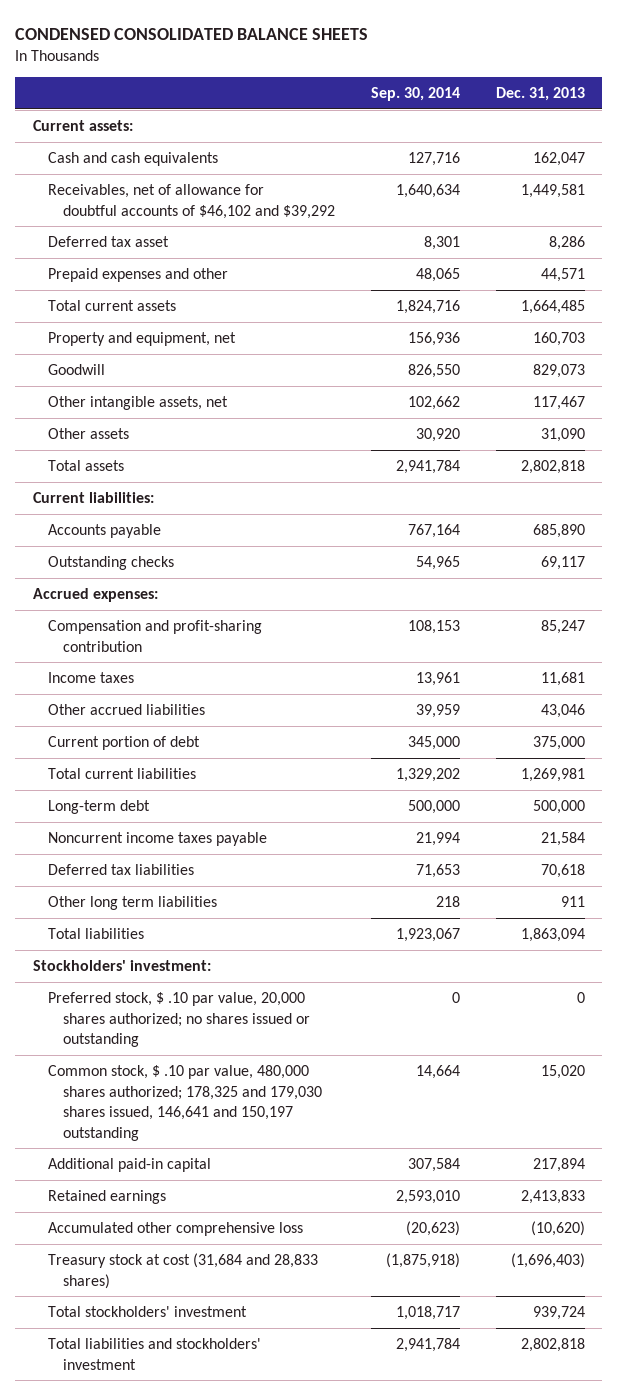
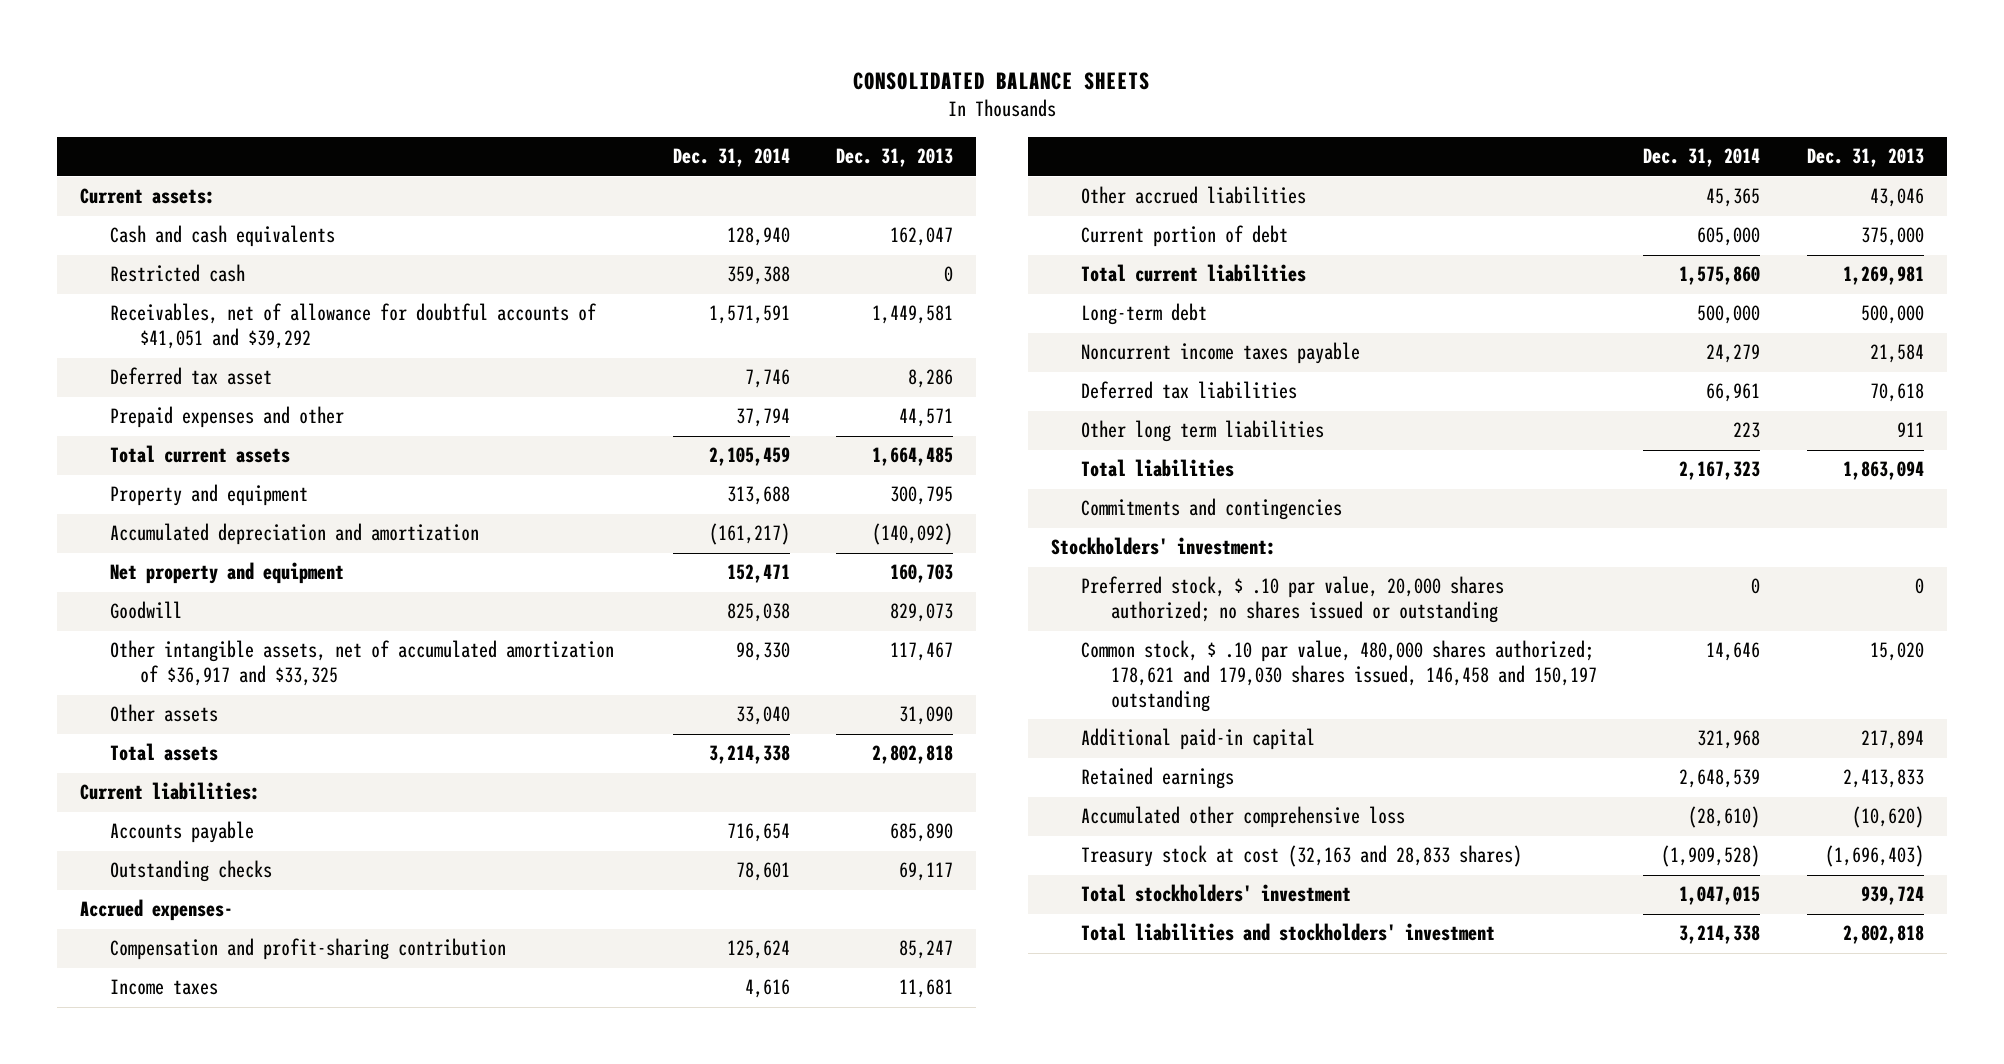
[14,27,368,40] CONDENSED CONSOLIDATED BALANCE SHEETS -> [853,71,1151,90] CONSOLIDATED BALANCE SHEETS
[370,86,460,101] Sep. 30, 2014 -> none
none -> [672,148,790,168] Dec. 31, 2014
none -> [110,264,246,283] Restricted cash
[47,184,336,219] Receivables, net of allowance for doubtful accounts of $46,102 and $39,292 -> [110,303,598,350] Receivables, net of allowance for doubtful accounts of $41,051 and $39,292
none -> [110,484,309,507] Property and equipment
none -> [110,523,480,546] Accumulated depreciation and amortization
[47,332,236,347] Property and equipment, net -> [110,562,345,585] Net property and equipment
[47,396,228,411] Other intangible assets, net -> [110,640,615,687] Other intangible assets, net of accumulated amortization of $36,917 and $33,325
[32,588,158,603] Accrued expenses: -> [80,899,234,922] Accrued expenses-
none -> [1080,498,1342,521] Commitments and contingencies
[47,1065,323,1141] Common stock, $ .10 par value, 480,000 shares authorized; 178,325 and 179,030 shares issued, 146,641 and 150,197 outstanding -> [1080,640,1597,713] Common stock, $ .10 par value, 480,000 shares authorized; 178,621 and 179,030 shares issued, 146,458 and 150,197 outstanding
[47,1253,318,1289] Treasury stock at cost (31,684 and 28,833 shares) -> [1080,845,1522,868] Treasury stock at cost (32,163 and 28,833 shares)

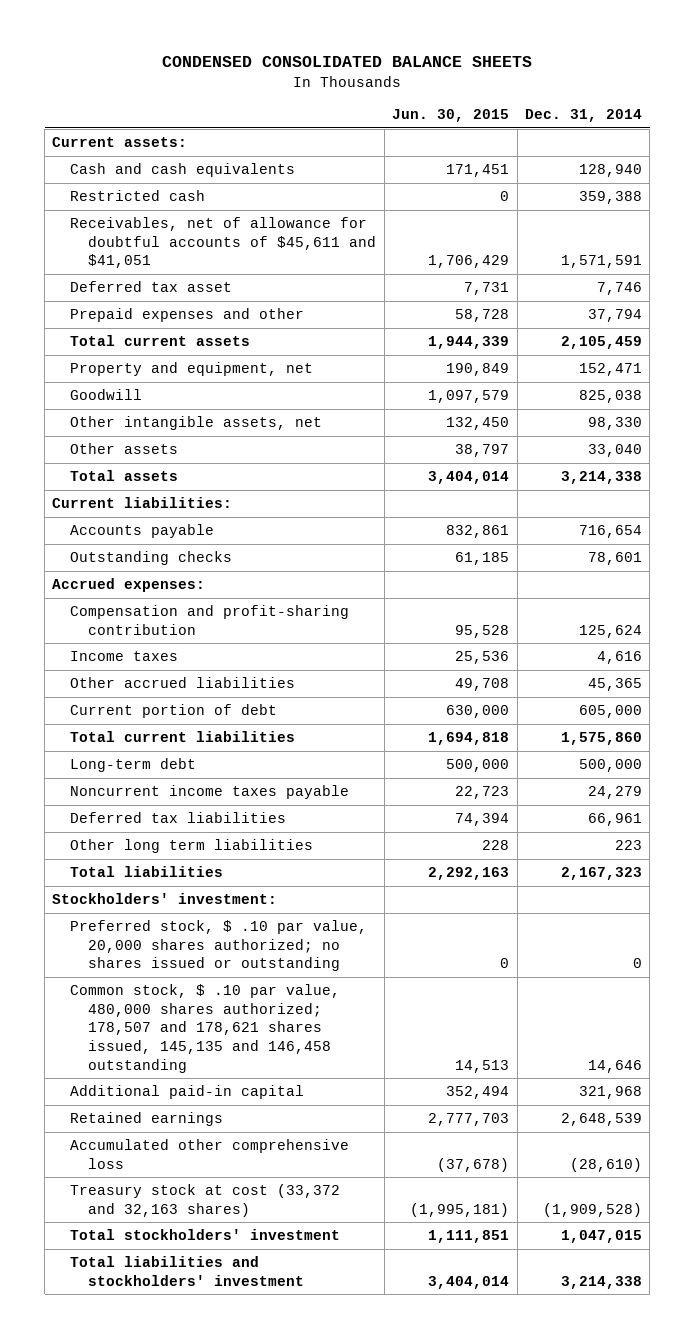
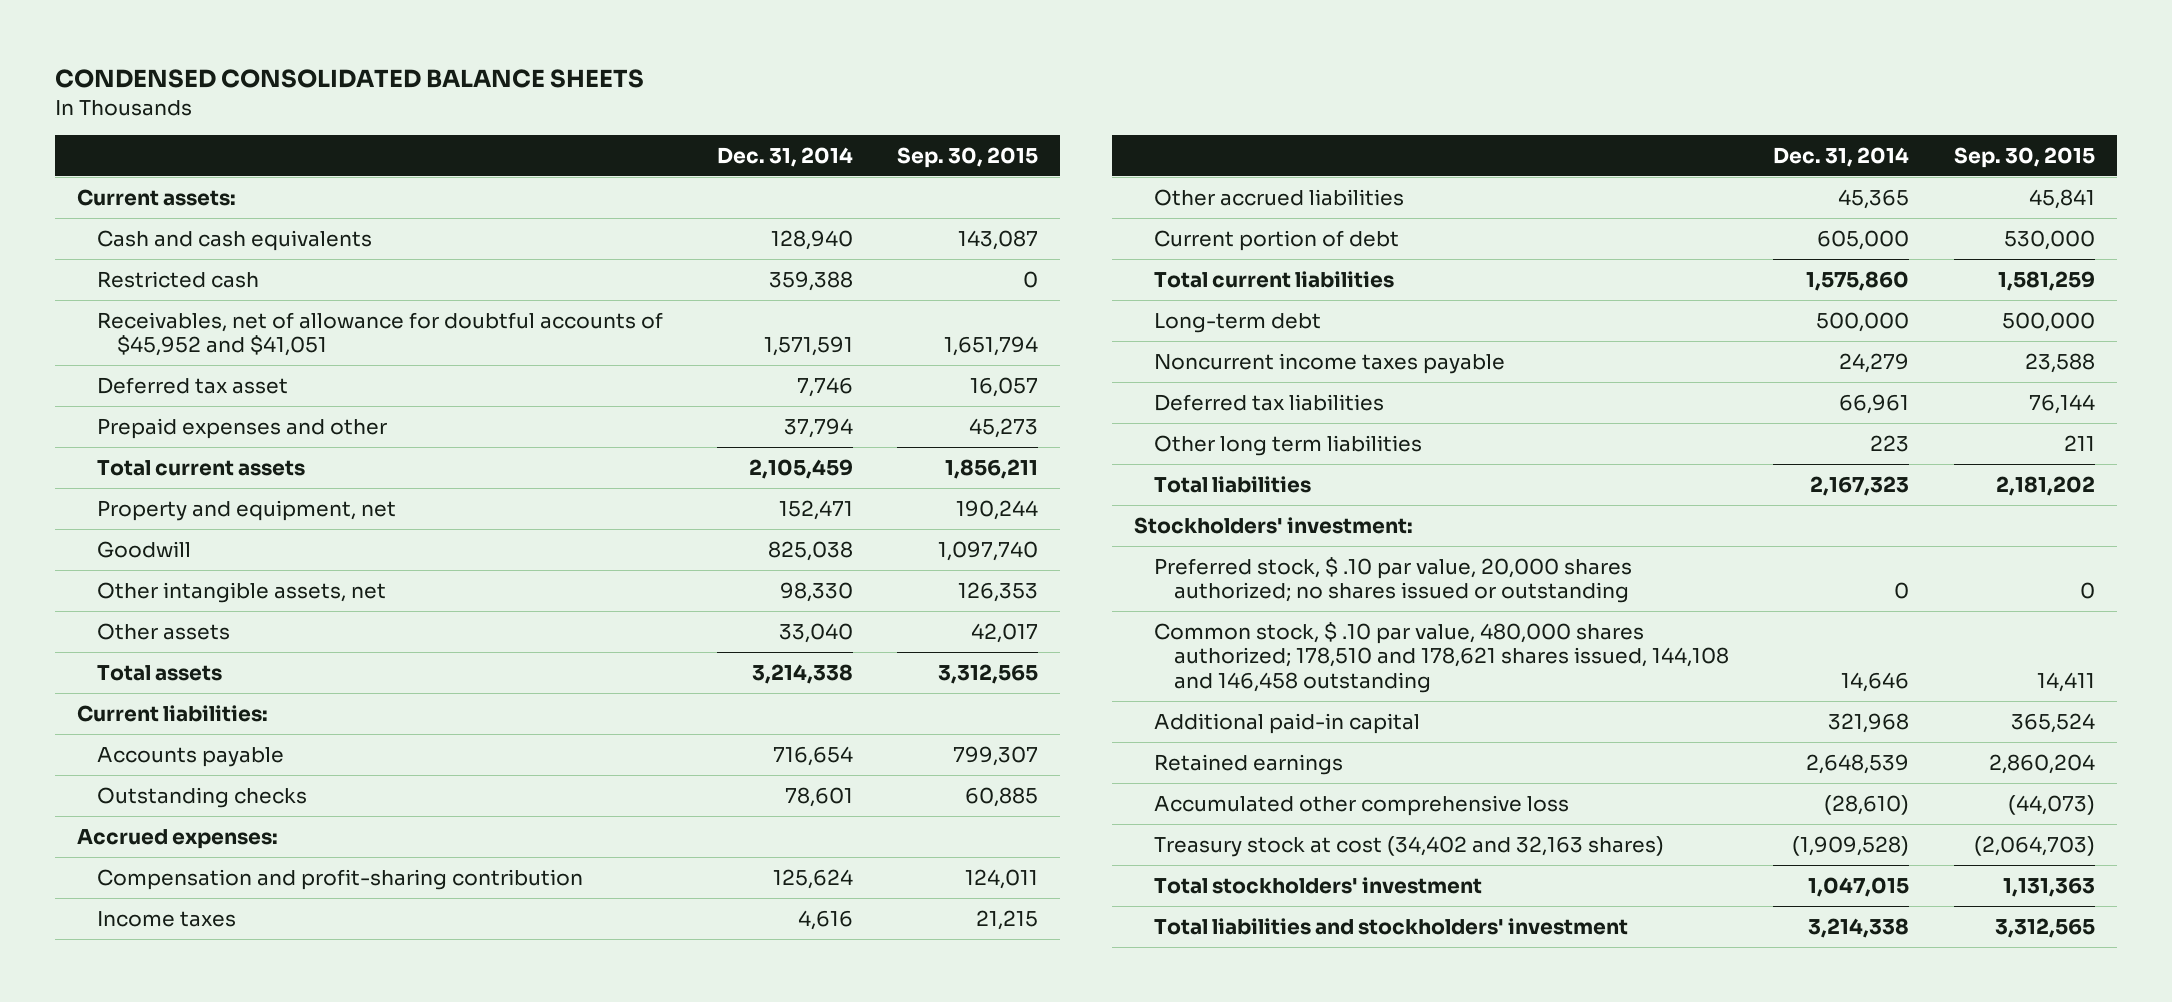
[392,109,510,123] Jun. 30, 2015 -> none
none -> [896,146,1038,168] Sep. 30, 2015
[70,217,377,269] Receivables, net of allowance for doubtful accounts of $45,611 and $41,051 -> [97,311,664,357] Receivables, net of allowance for doubtful accounts of $45,952 and $41,051
[70,984,341,1073] Common stock, $ .10 par value, 480,000 shares authorized; 178,507 and 178,621 shares issued, 145,135 and 146,458 outstanding -> [1153,621,1729,694] Common stock, $ .10 par value, 480,000 shares authorized; 178,510 and 178,621 shares issued, 144,108 and 146,458 outstanding
[70,1184,341,1217] Treasury stock at cost (33,372 and 32,163 shares) -> [1153,835,1664,857] Treasury stock at cost (34,402 and 32,163 shares)

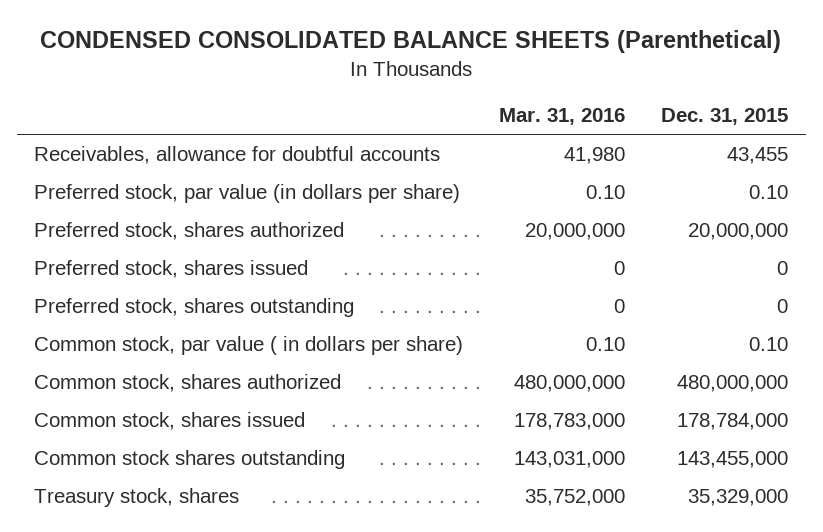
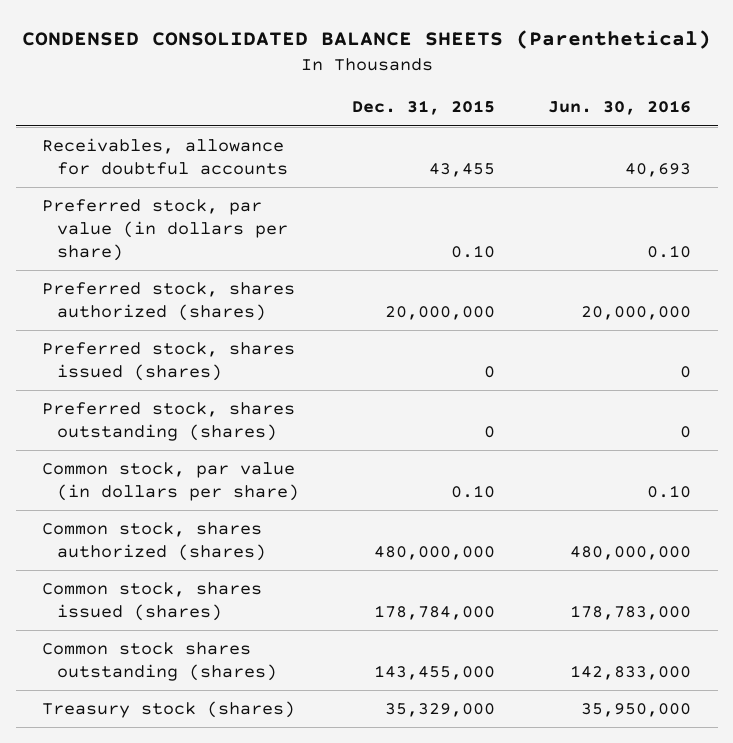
[499,108,626,126] Mar. 31, 2016 -> none
none -> [547,100,691,116] Jun. 30, 2016
[34,221,345,240] Preferred stock, shares authorized -> [42,282,296,321] Preferred stock, shares authorized (shares)
[34,259,309,278] Preferred stock, shares issued -> [42,342,296,381] Preferred stock, shares issued (shares)
[34,297,355,317] Preferred stock, shares outstanding -> [42,402,296,441] Preferred stock, shares outstanding (shares)
[34,335,464,355] Common stock, par value ( in dollars per share) -> [42,462,299,501] Common stock, par value (in dollars per share)
[34,373,342,392] Common stock, shares authorized -> [42,522,266,561] Common stock, shares authorized (shares)
[34,411,306,430] Common stock, shares issued -> [42,582,263,621] Common stock, shares issued (shares)
[34,449,346,469] Common stock shares outstanding -> [42,642,277,681] Common stock shares outstanding (shares)
[34,487,240,507] Treasury stock, shares -> [42,701,296,719] Treasury stock (shares)

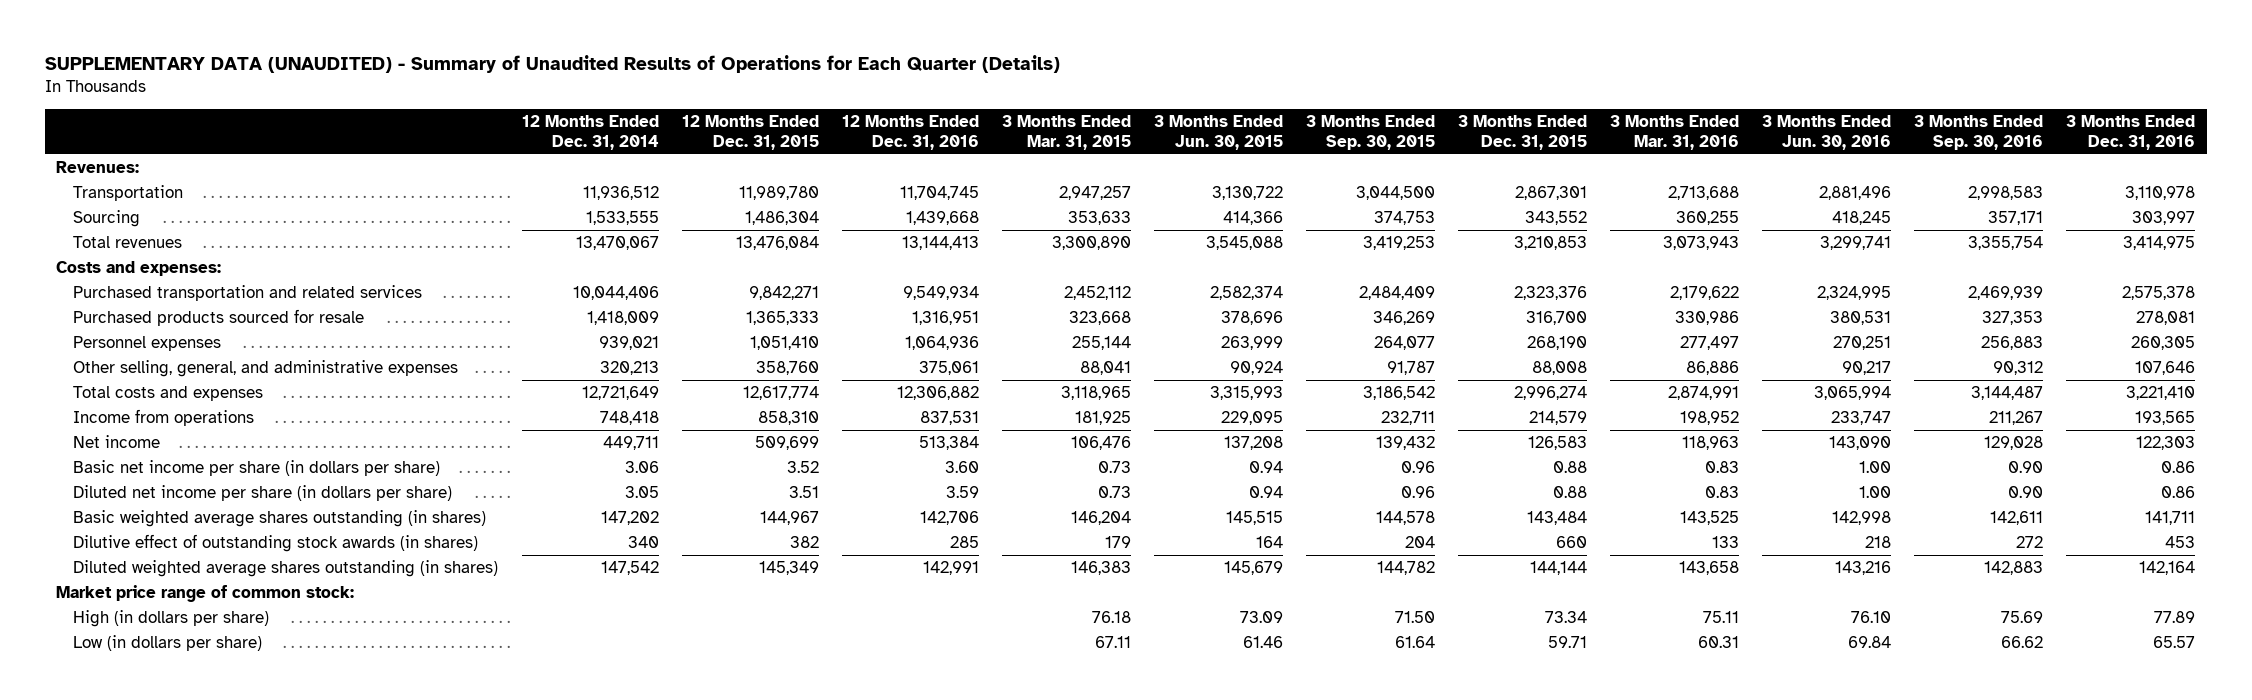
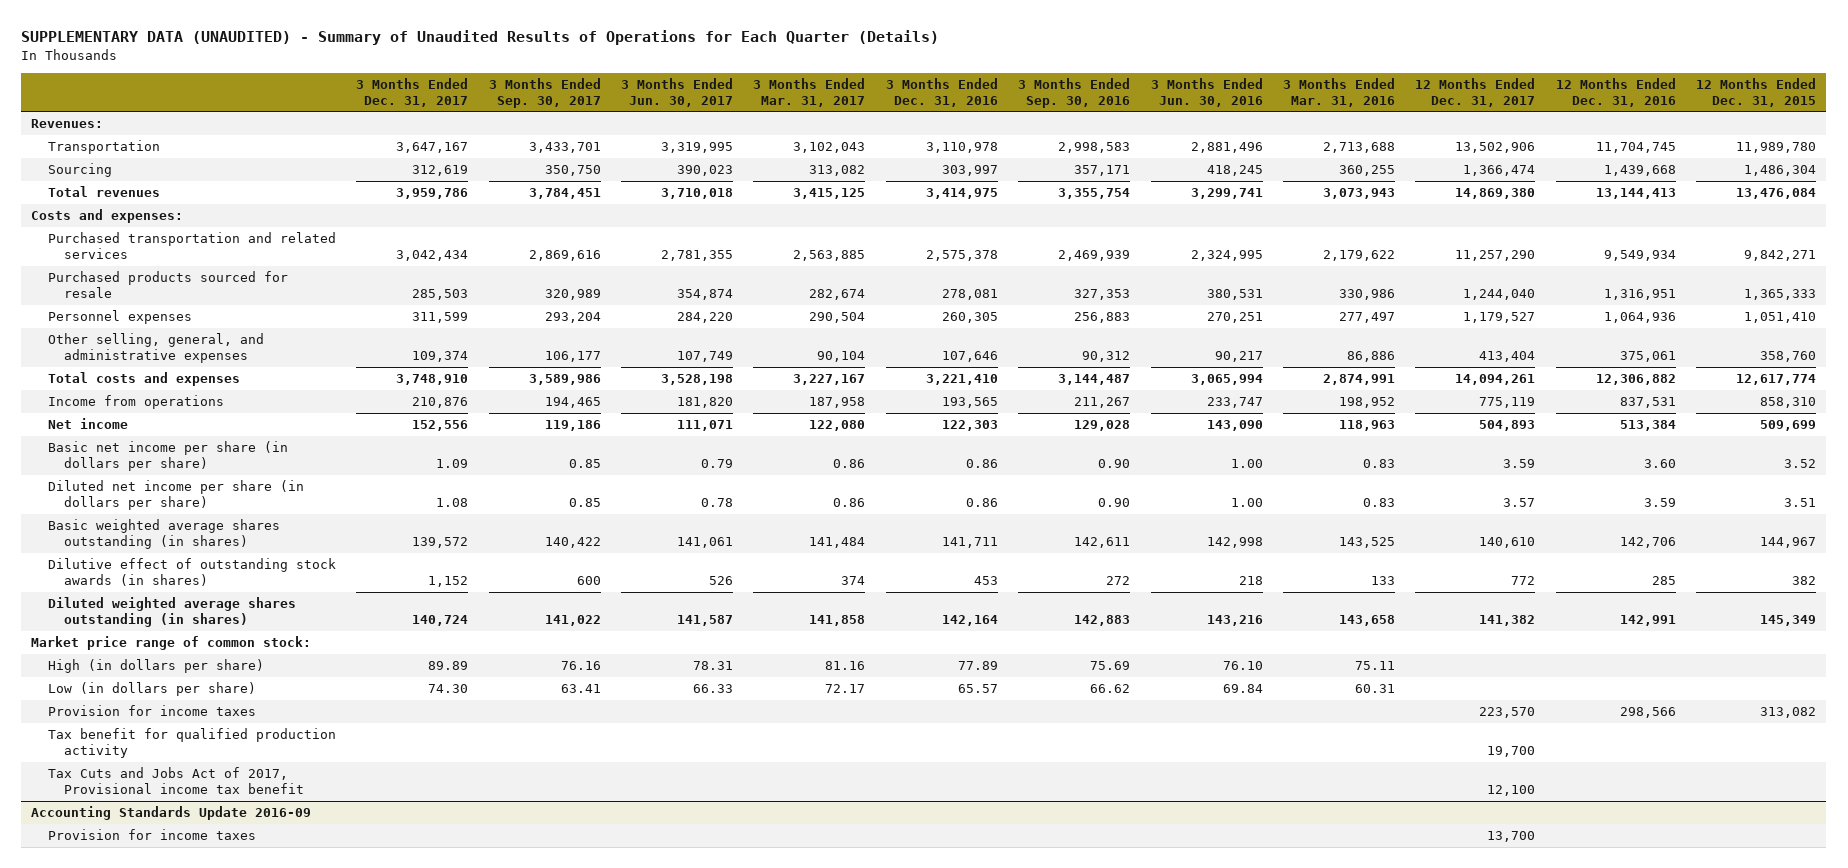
[521,114,659,150] 12 Months Ended Dec. 31, 2014 -> none
[1001,114,1131,150] 3 Months Ended Mar. 31, 2015 -> none
[1153,114,1283,150] 3 Months Ended Jun. 30, 2015 -> none
[1305,114,1435,150] 3 Months Ended Sep. 30, 2015 -> none
[1458,114,1588,150] 3 Months Ended Dec. 31, 2015 -> none
none -> [356,78,469,107] 3 Months Ended Dec. 31, 2017
none -> [488,78,601,108] 3 Months Ended Sep. 30, 2017
none -> [621,78,734,107] 3 Months Ended Jun. 30, 2017
none -> [753,78,866,107] 3 Months Ended Mar. 31, 2017
none -> [1415,78,1536,107] 12 Months Ended Dec. 31, 2017
none -> [47,705,256,717] Provision for income taxes
none -> [47,728,336,758] Tax benefit for qualified production activity
none -> [47,767,305,794] Tax Cuts and Jobs Act of 2017, Provisional income tax benefit
none -> [31,806,312,821] Accounting Standards Update 2016-09
none -> [47,829,256,841] Provision for income taxes

